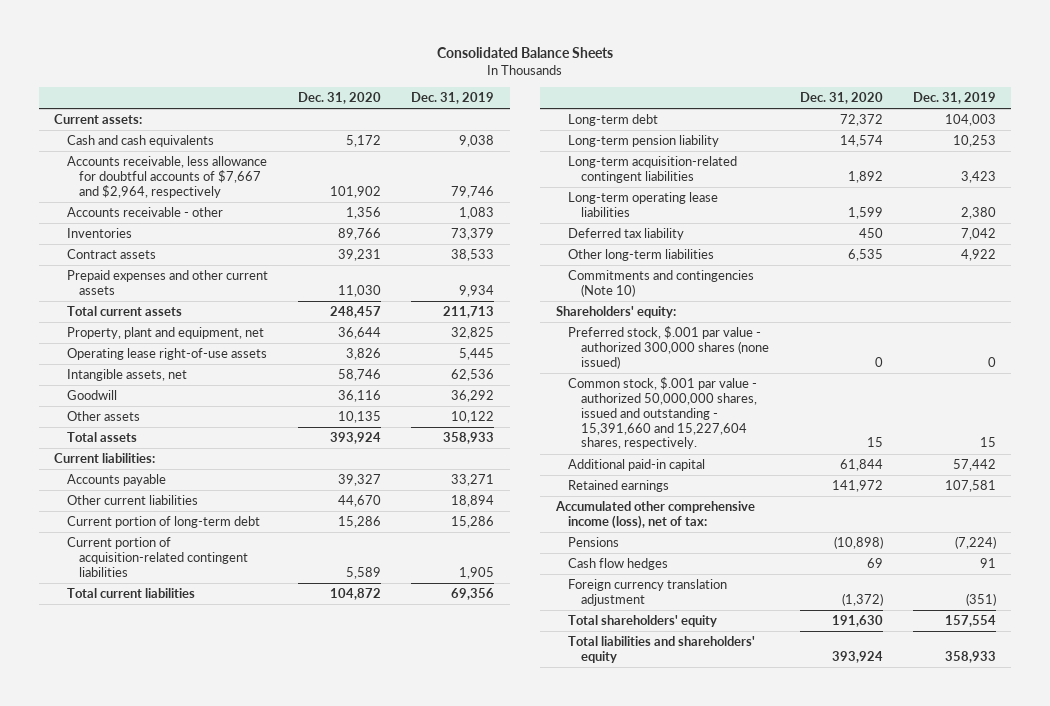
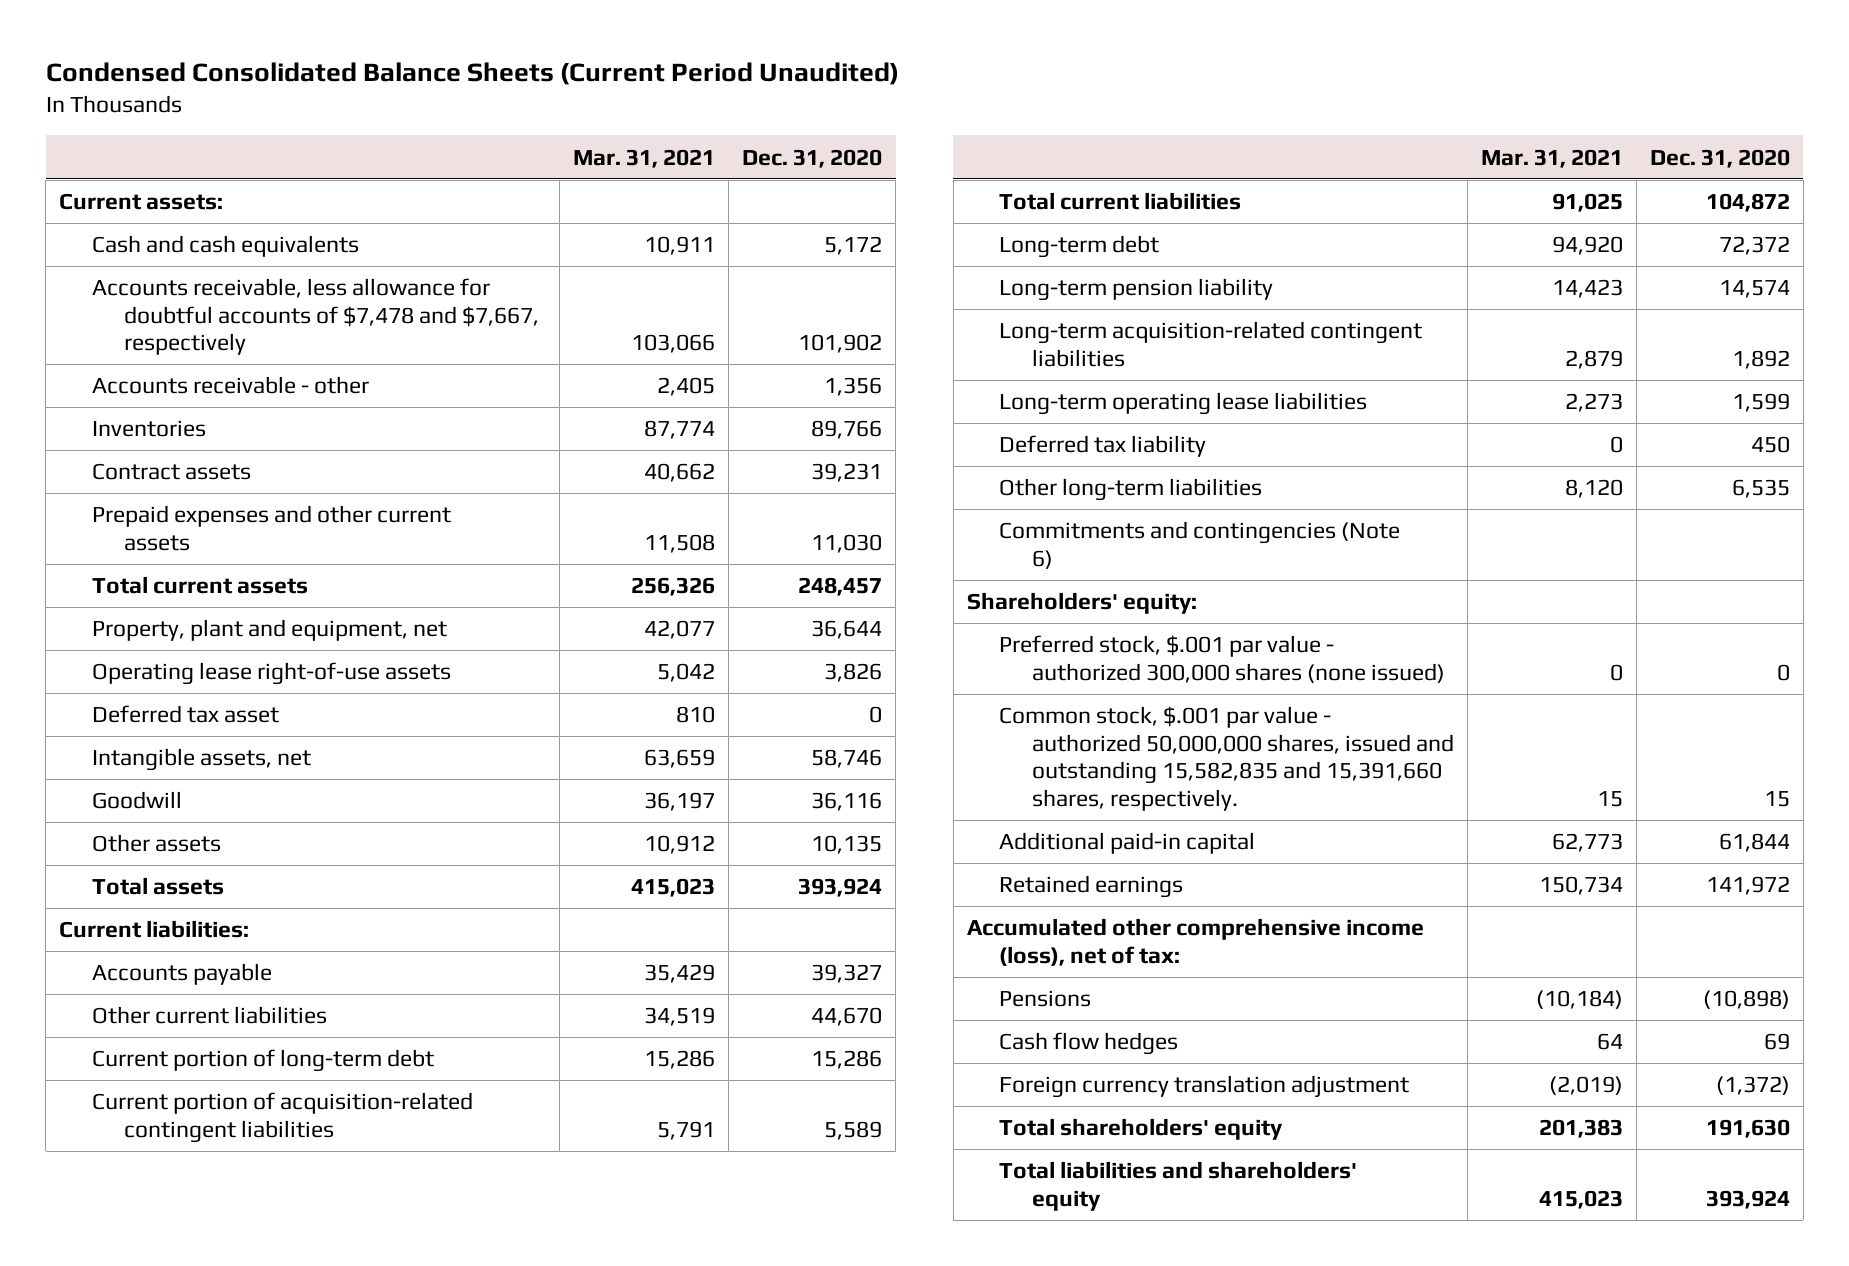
[437,47,614,59] Consolidated Balance Sheets -> [45,62,899,86] Condensed Consolidated Balance Sheets (Current Period Unaudited)
[411,92,495,105] Dec. 31, 2019 -> none
none -> [573,148,716,168] Mar. 31, 2021
[66,155,267,198] Accounts receivable, less allowance for doubtful accounts of $7,667 and $2,964, respectively -> [91,278,540,356] Accounts receivable, less allowance for doubtful accounts of $7,478 and $7,667, respectively
none -> [91,705,279,724] Deferred tax asset
[568,269,755,297] Commitments and contingencies (Note 10) -> [999,521,1401,569] Commitments and contingencies (Note 6)
[568,376,758,450] Common stock, $.001 par value - authorized 50,000,000 shares, issued and outstanding - 15,391,660 and 15,227,604 shares, respectively. -> [999,706,1454,811] Common stock, $.001 par value - authorized 50,000,000 shares, issued and outstanding 15,582,835 and 15,391,660 shares, respectively.

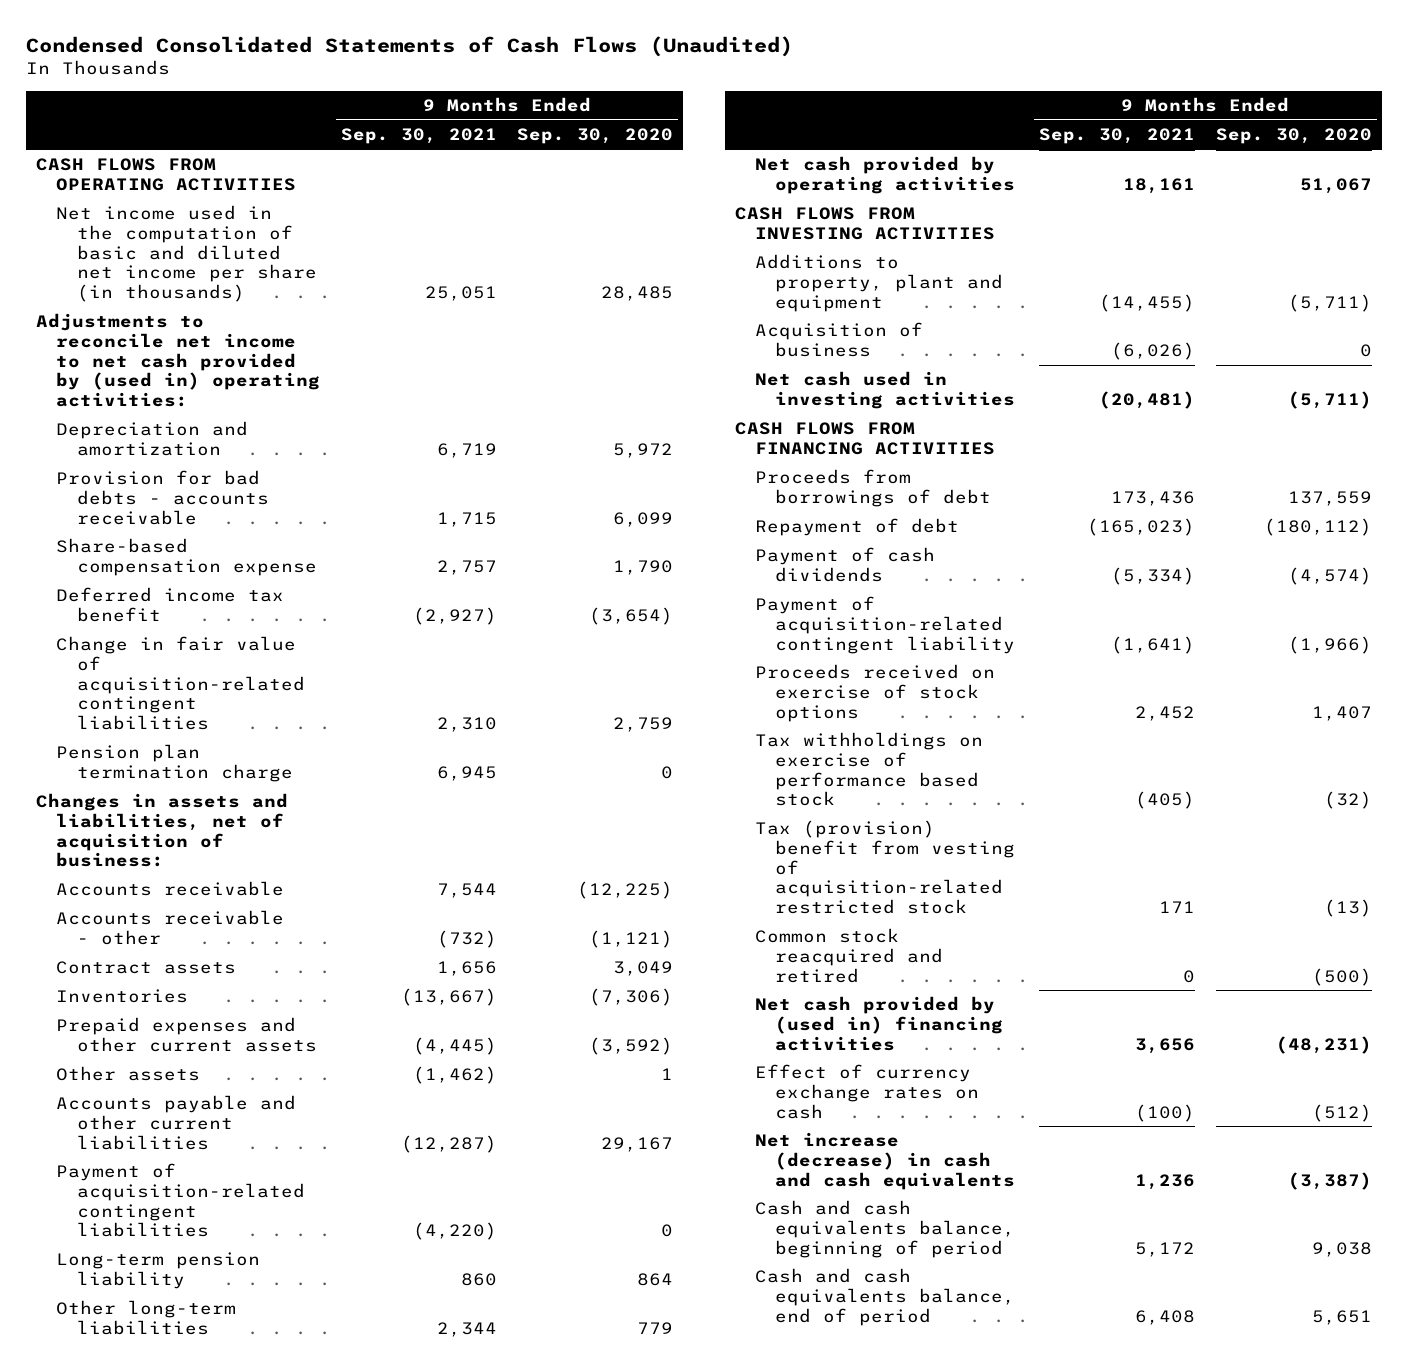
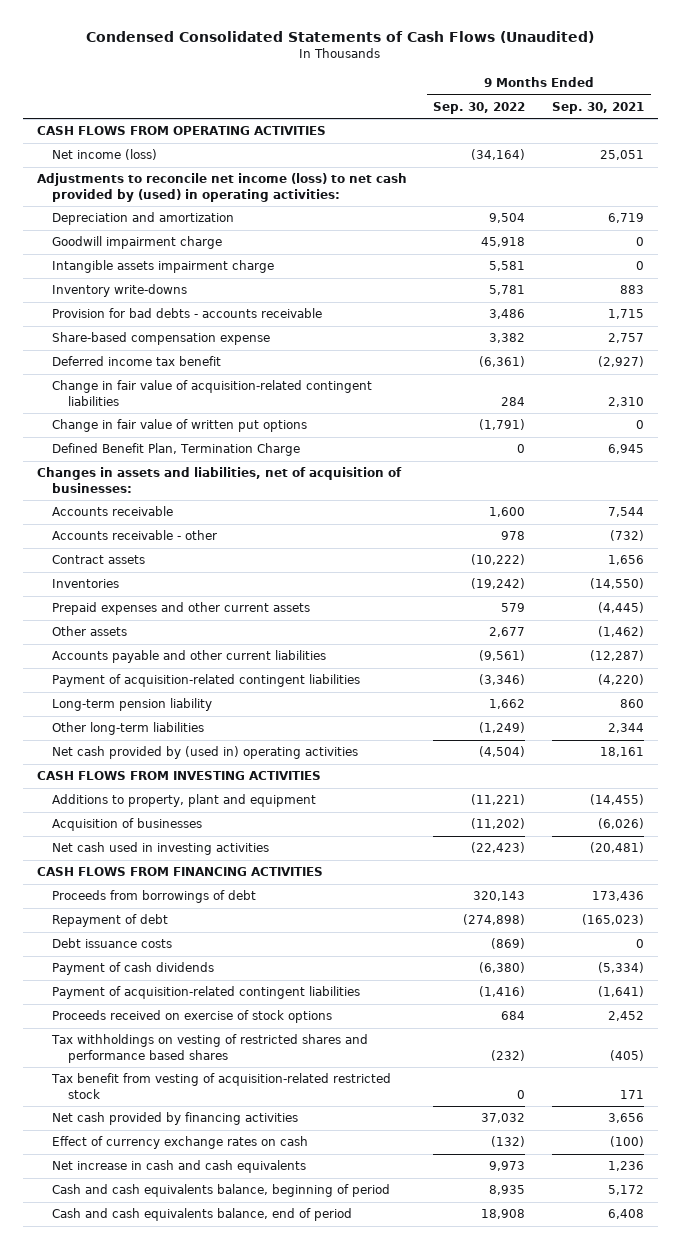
[516,128,673,145] Sep. 30, 2020 -> none
none -> [433,101,526,114] Sep. 30, 2022
[56,205,317,302] Net income used in the computation of basic and diluted net income per share (in thousands) -> [52,149,158,161] Net income (loss)
[36,313,321,407] Adjustments to reconcile net income to net cash provided by (used in) operating activities: -> [36,173,407,202] Adjustments to reconcile net income (loss) to net cash provided by (used) in operating activities:
none -> [52,236,223,250] Goodwill impairment charge
none -> [52,260,275,274] Intangible assets impairment charge
none -> [52,284,188,298] Inventory write-downs
none -> [52,419,308,433] Change in fair value of written put options
[56,744,293,782] Pension plan termination charge -> [52,443,301,457] Defined Benefit Plan, Termination Charge
[36,793,289,868] Changes in assets and liabilities, net of acquisition of business: -> [36,467,402,493] Changes in assets and liabilities, net of acquisition of businesses:
[400,988,497,1007] (13,667) -> [590,578,645,590] (14,550)
[755,156,1016,194] Net cash provided by operating activities -> [52,746,359,760] Net cash provided by (used in) operating activities
[755,322,924,357] Acquisition of business -> [52,818,203,832] Acquisition of businesses
none -> [52,938,173,949] Debt issuance costs
[755,596,1016,654] Payment of acquisition-related contingent liability -> [52,986,361,1000] Payment of acquisition-related contingent liabilities
[755,928,944,983] Common stock reacquired and retired -> none
[755,732,984,807] Tax withholdings on exercise of performance based stock -> [51,1034,369,1063] Tax withholdings on vesting of restricted shares and performance based shares
[755,820,1016,914] Tax (provision) benefit from vesting of acquisition-related restricted stock -> [51,1073,392,1099] Tax benefit from vesting of acquisition-related restricted stock
[755,996,1004,1051] Net cash provided by (used in) financing activities -> [52,1112,299,1126] Net cash provided by financing activities
[755,1132,1016,1190] Net increase (decrease) in cash and cash equivalents -> [52,1160,307,1174] Net increase in cash and cash equivalents

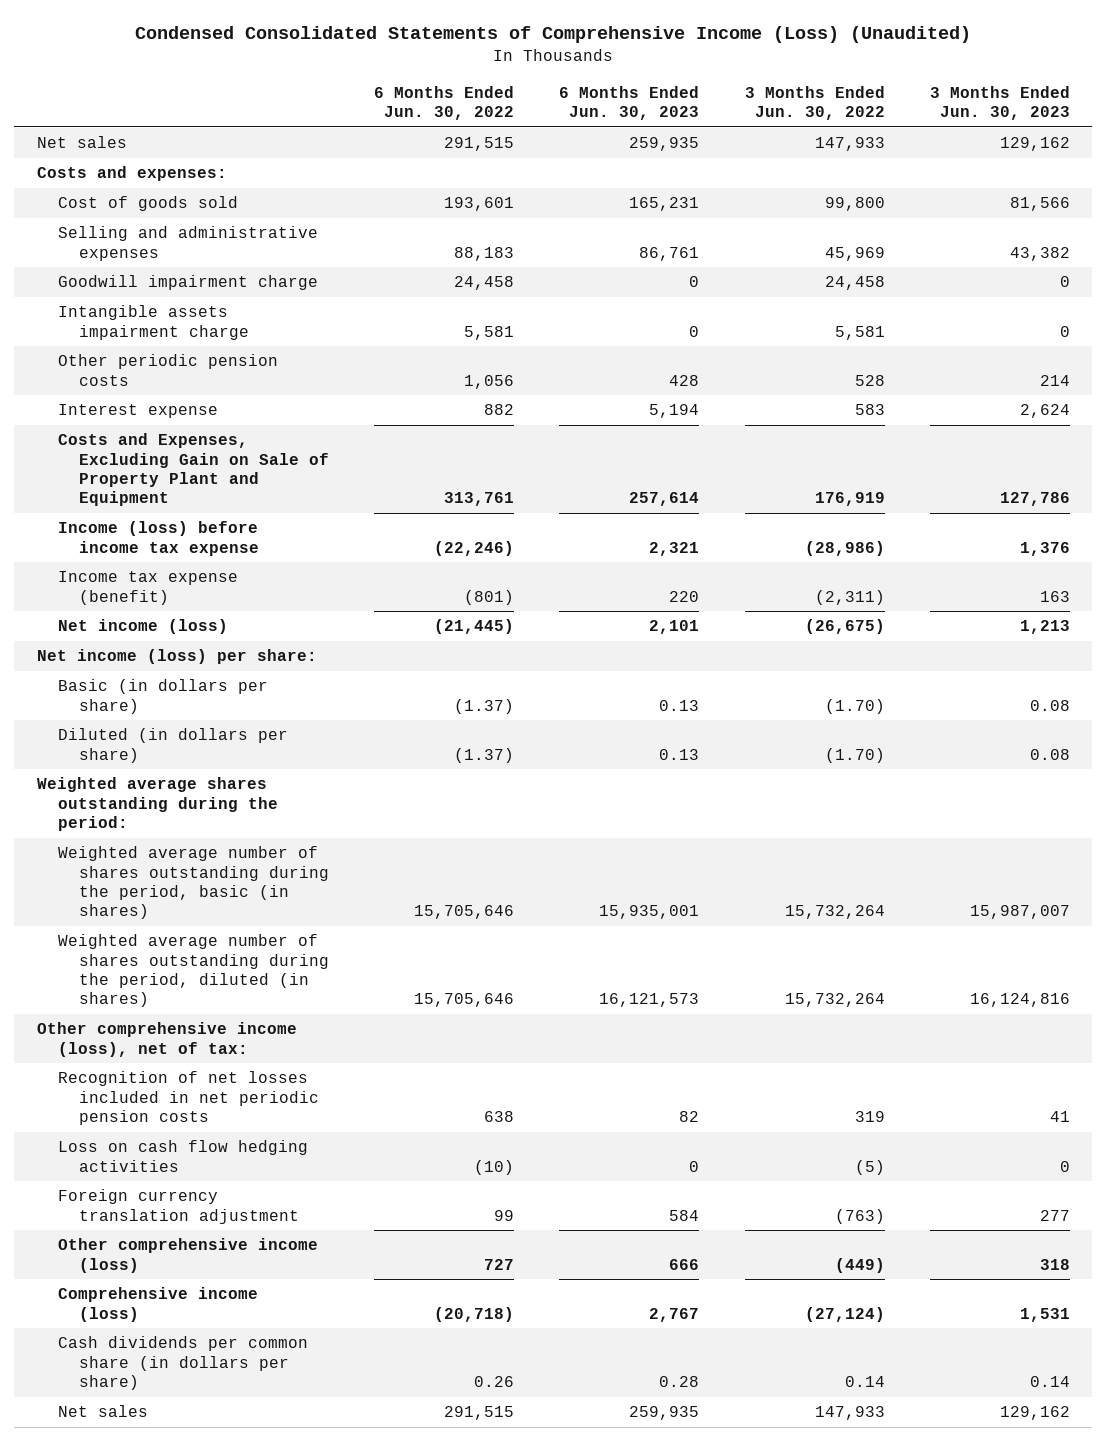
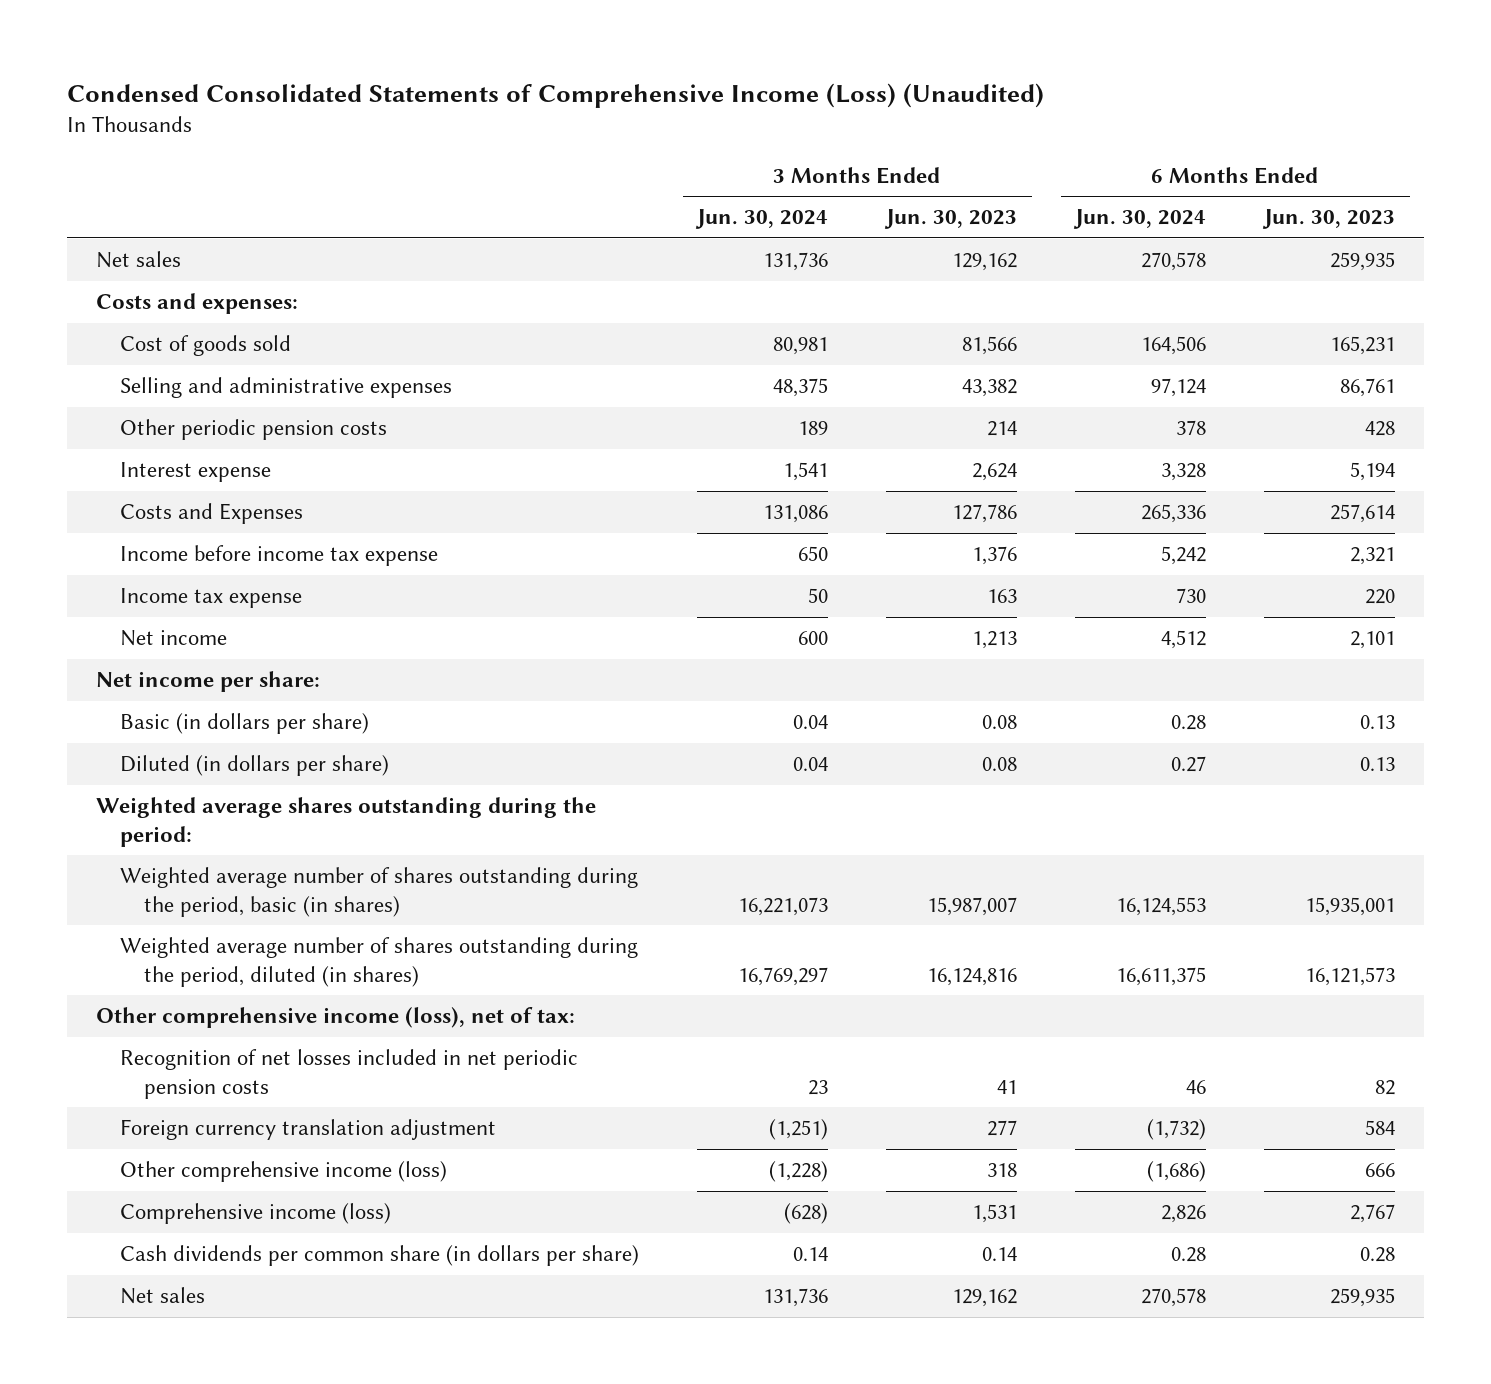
[374,85,515,120] 6 Months Ended Jun. 30, 2022 -> none
[744,85,885,120] 3 Months Ended Jun. 30, 2022 -> none
none -> [695,209,829,230] Jun. 30, 2024
none -> [1073,209,1207,230] Jun. 30, 2024
[57,275,318,291] Goodwill impairment charge -> none
[57,305,250,340] Intangible assets impairment charge -> none
[57,433,330,507] Costs and Expenses, Excluding Gain on Sale of Property Plant and Equipment -> [120,503,304,525] Costs and Expenses
[57,521,260,556] Income (loss) before income tax expense -> [120,545,439,567] Income before income tax expense
[57,571,238,605] Income tax expense (benefit) -> [120,588,303,609] Income tax expense
[57,619,228,635] Net income (loss) -> [120,630,228,647] Net income
[36,649,317,665] Net income (loss) per share: -> [95,671,320,693] Net income per share:
[57,1140,308,1172] Loss on cash flow hedging activities -> none

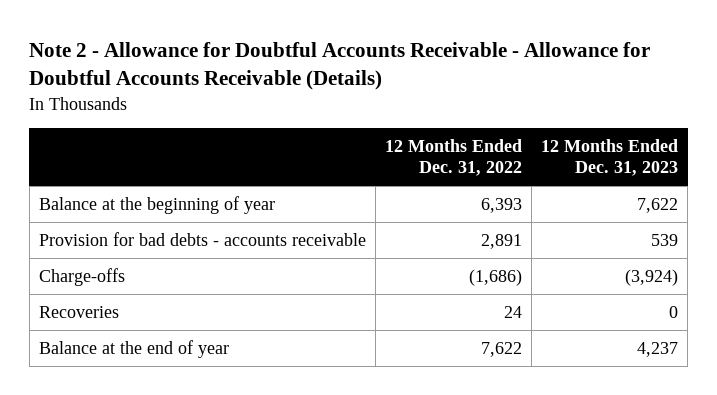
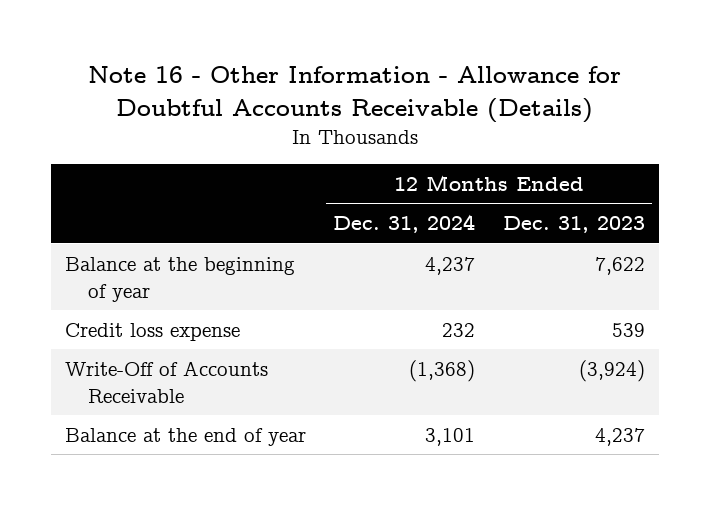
[29,42,651,91] Note 2 - Allowance for Doubtful Accounts Receivable - Allowance for Doubtful Accounts Receivable (Details) -> [87,66,621,123] Note 16 - Other Information - Allowance for Doubtful Accounts Receivable (Details)
[384,138,522,177] 12 Months Ended Dec. 31, 2022 -> none
none -> [333,214,476,234] Dec. 31, 2024
[38,305,119,318] Recoveries -> none
[38,231,366,246] Provision for bad debts - accounts receivable -> [64,322,240,341] Credit loss expense
[38,267,125,286] Charge-offs -> [64,360,268,403] Write-Off of Accounts Receivable

